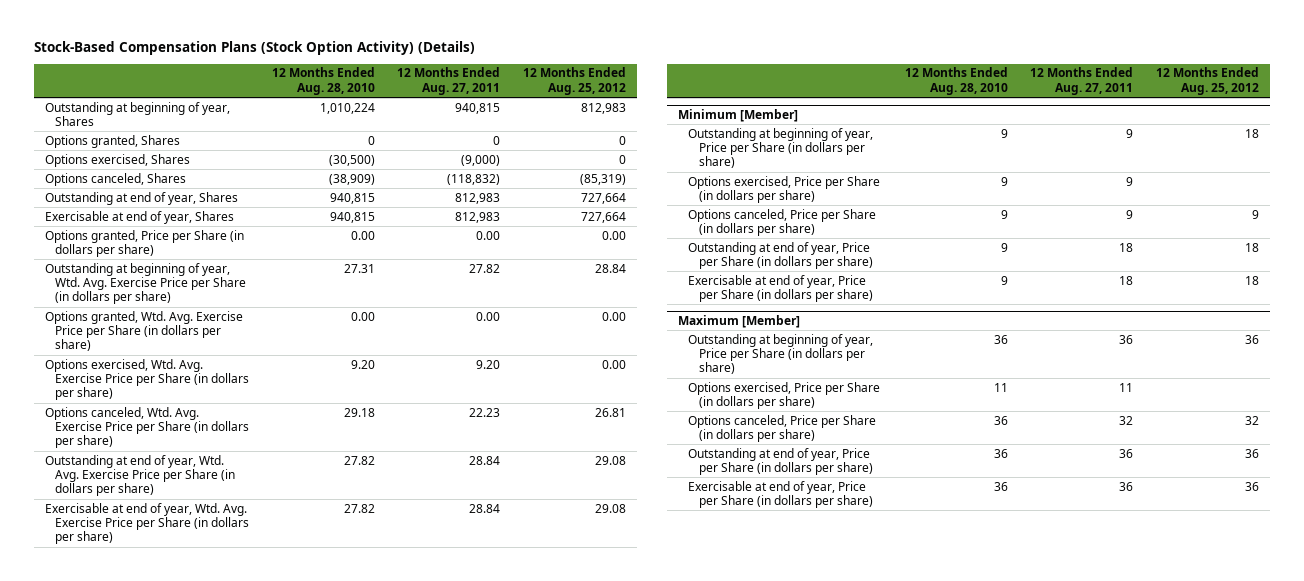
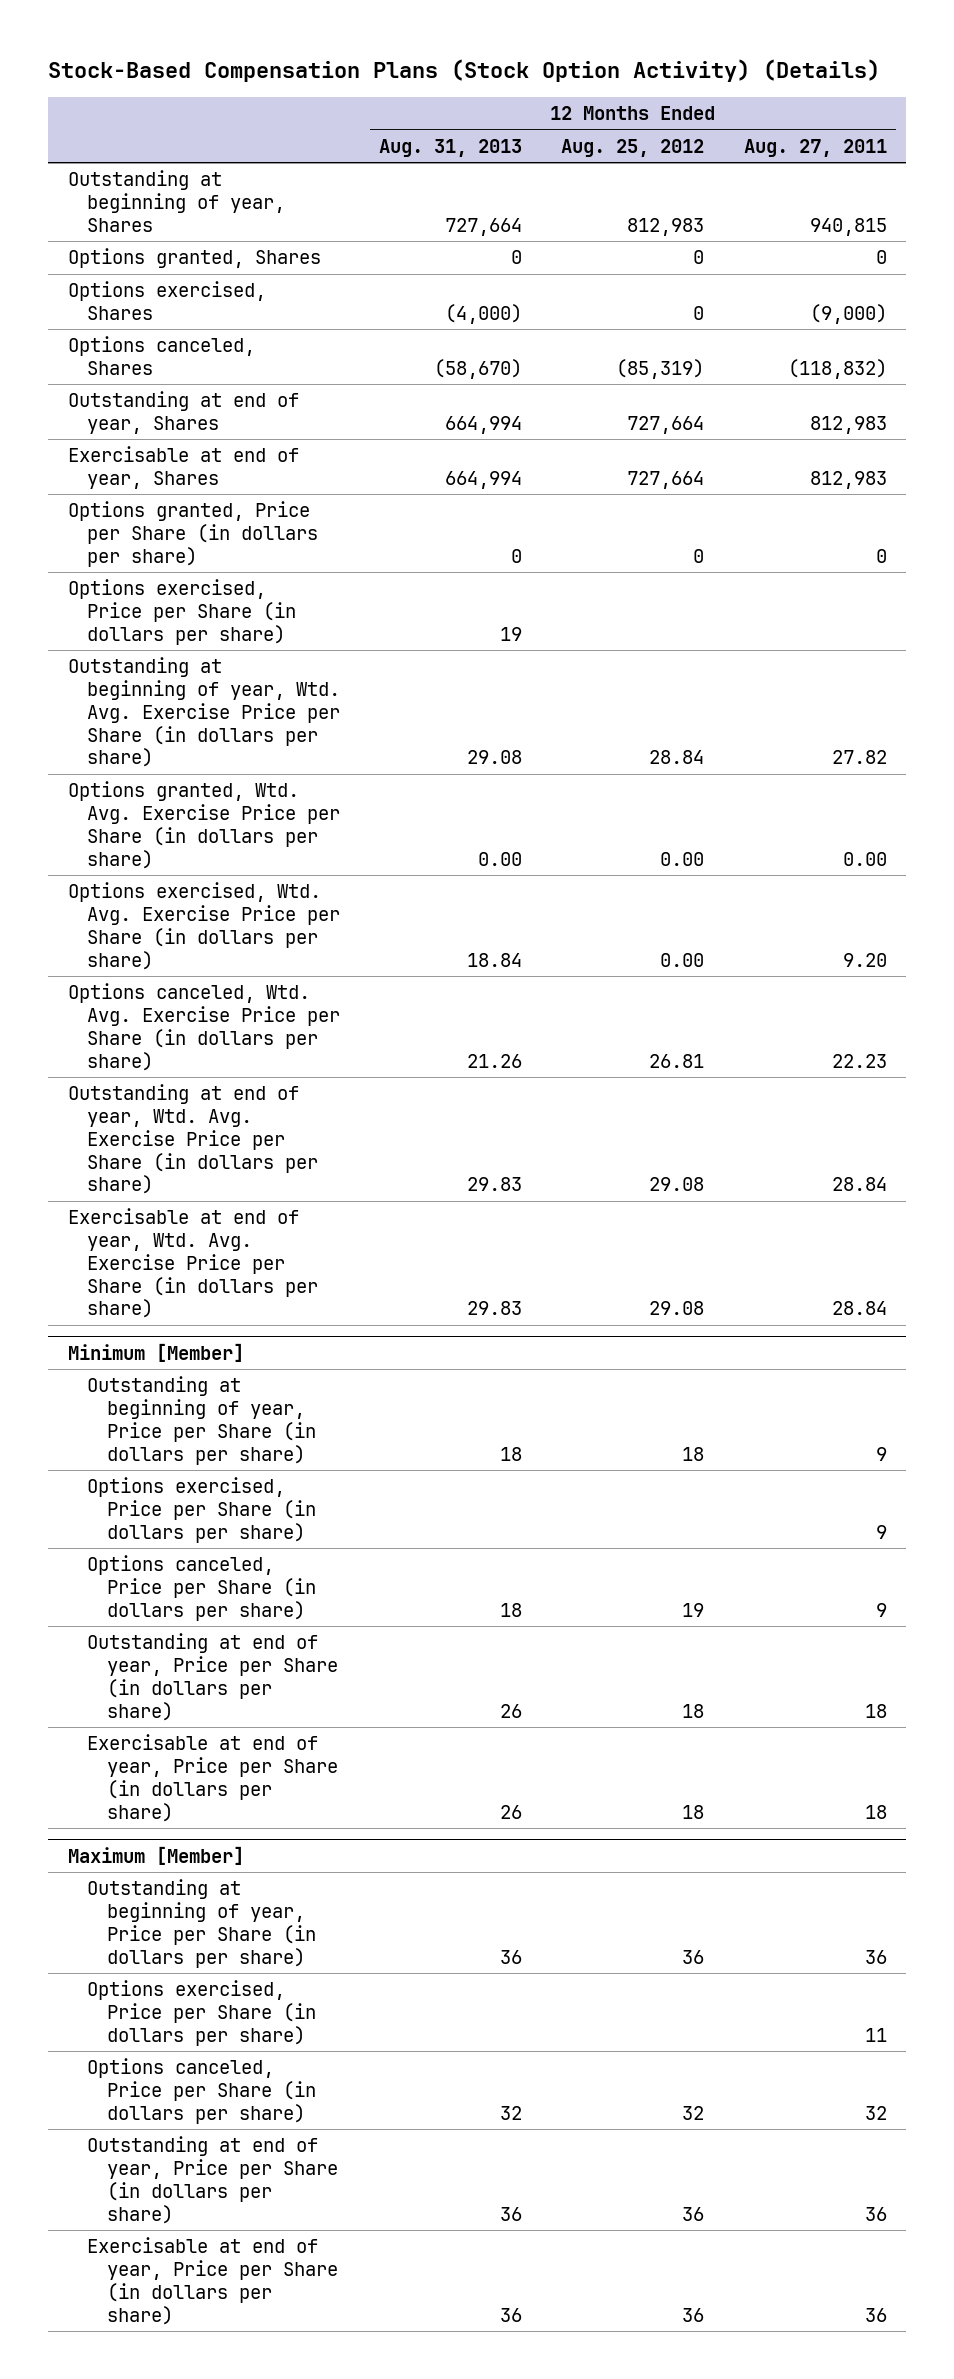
[271,67,375,95] 12 Months Ended Aug. 28, 2010 -> none
none -> [379,138,523,157] Aug. 31, 2013
[476,230,501,240] 0.00 -> [875,548,887,563] 0
[601,230,626,240] 0.00 -> [693,548,705,563] 0
none -> [67,579,297,645] Options exercised, Price per Share (in dollars per share)
[1251,209,1259,219] 9 -> [682,1602,705,1617] 19

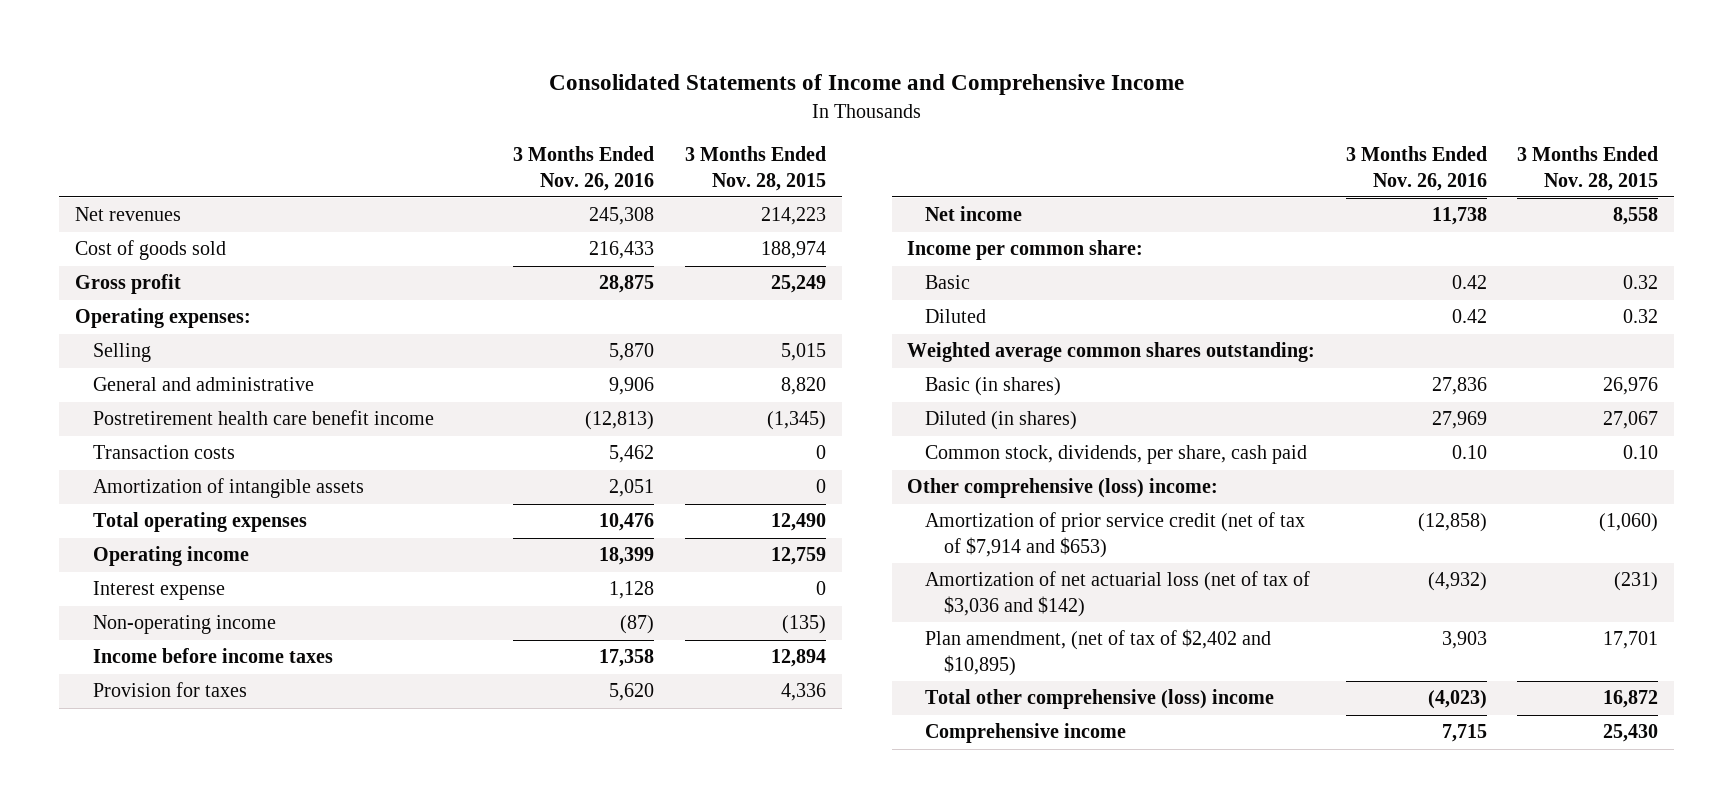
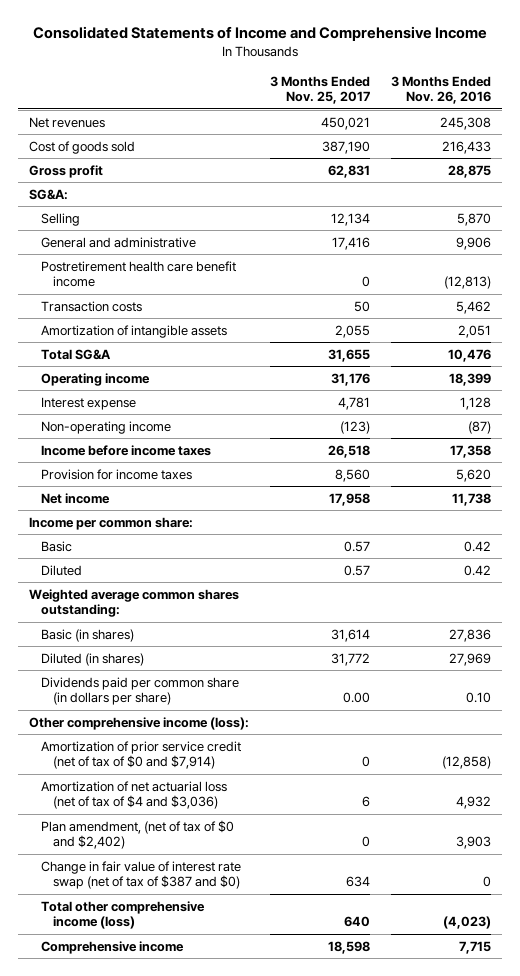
[685,145,827,191] 3 Months Ended Nov. 28, 2015 -> none
none -> [270,75,371,105] 3 Months Ended Nov. 25, 2017
[74,308,251,329] Operating expenses: -> [28,188,68,200] SG&A:
[93,512,308,533] Total operating expenses -> [41,348,112,360] Total SG&A
[93,682,248,698] Provision for taxes -> [41,468,193,480] Provision for income taxes
[925,445,1308,465] Common stock, dividends, per share, cash paid -> [41,676,240,706] Dividends paid per common share (in dollars per share)
[906,478,1218,499] Other comprehensive (loss) income: -> [28,716,249,730] Other comprehensive income (loss):
[925,512,1306,559] Amortization of prior service credit (net of tax of $7,914 and $653) -> [41,740,242,770] Amortization of prior service credit (net of tax of $0 and $7,914)
[925,571,1311,618] Amortization of net actuarial loss (net of tax of $3,036 and $142) -> [41,780,228,810] Amortization of net actuarial loss (net of tax of $4 and $3,036)
[1427,572,1487,592] (4,932) -> [456,796,492,810] 4,932
[925,629,1272,677] Plan amendment, (net of tax of $2,402 and $10,895) -> [41,819,235,850] Plan amendment, (net of tax of $0 and $2,402)
none -> [41,860,242,890] Change in fair value of interest rate swap (net of tax of $387 and $0)
[925,689,1275,710] Total other comprehensive (loss) income -> [41,900,206,930] Total other comprehensive income (loss)

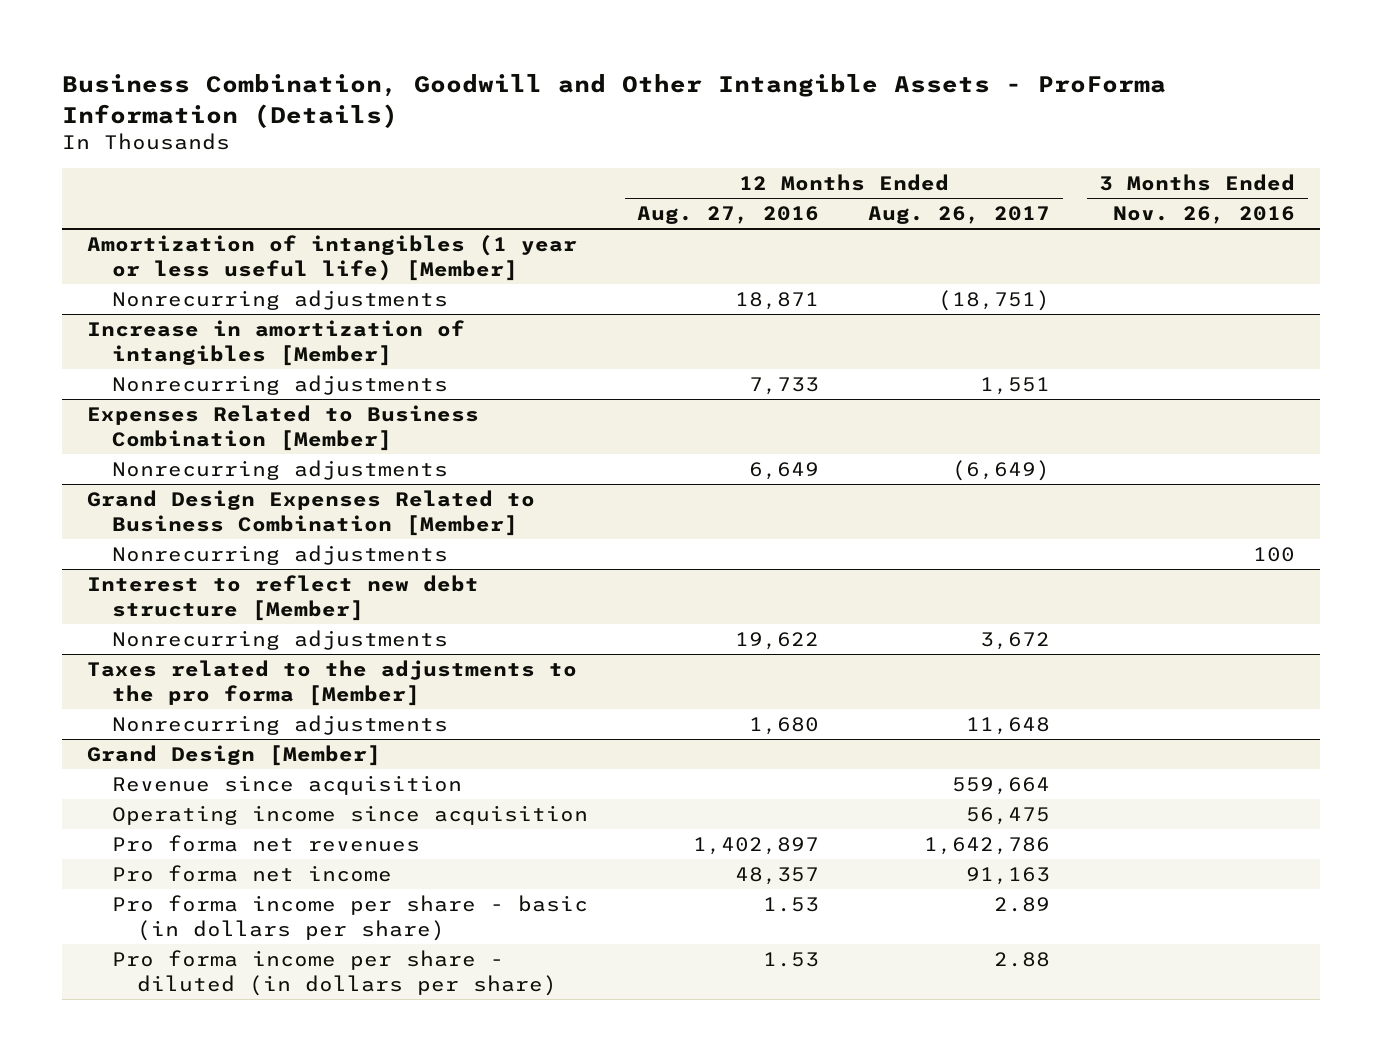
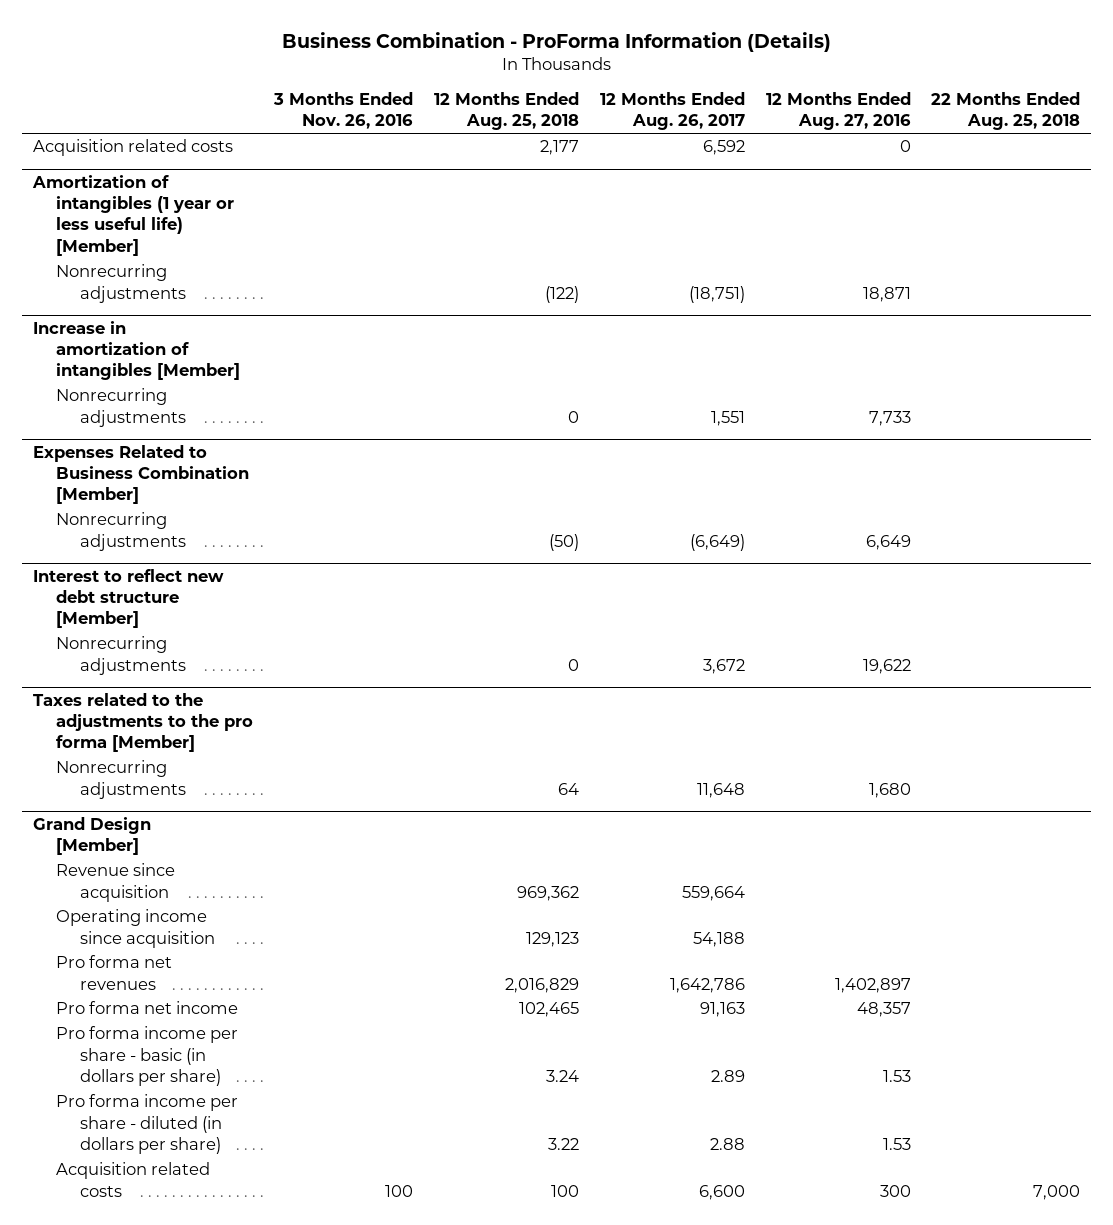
[61,74,1166,128] Business Combination, Goodwill and Other Intangible Assets - ProForma Information (Details) -> [281,31,831,52] Business Combination - ProForma Information (Details)
none -> [434,91,580,131] 12 Months Ended Aug. 25, 2018
none -> [931,91,1081,131] 22 Months Ended Aug. 25, 2018
none -> [32,139,233,157] Acquisition related costs
[86,489,535,537] Grand Design Expenses Related to Business Combination [Member] -> none
[111,544,448,565] Nonrecurring adjustments -> none
[966,806,1051,825] 56,475 -> [692,931,745,947] 54,188
none -> [56,1162,211,1197] Acquisition related costs

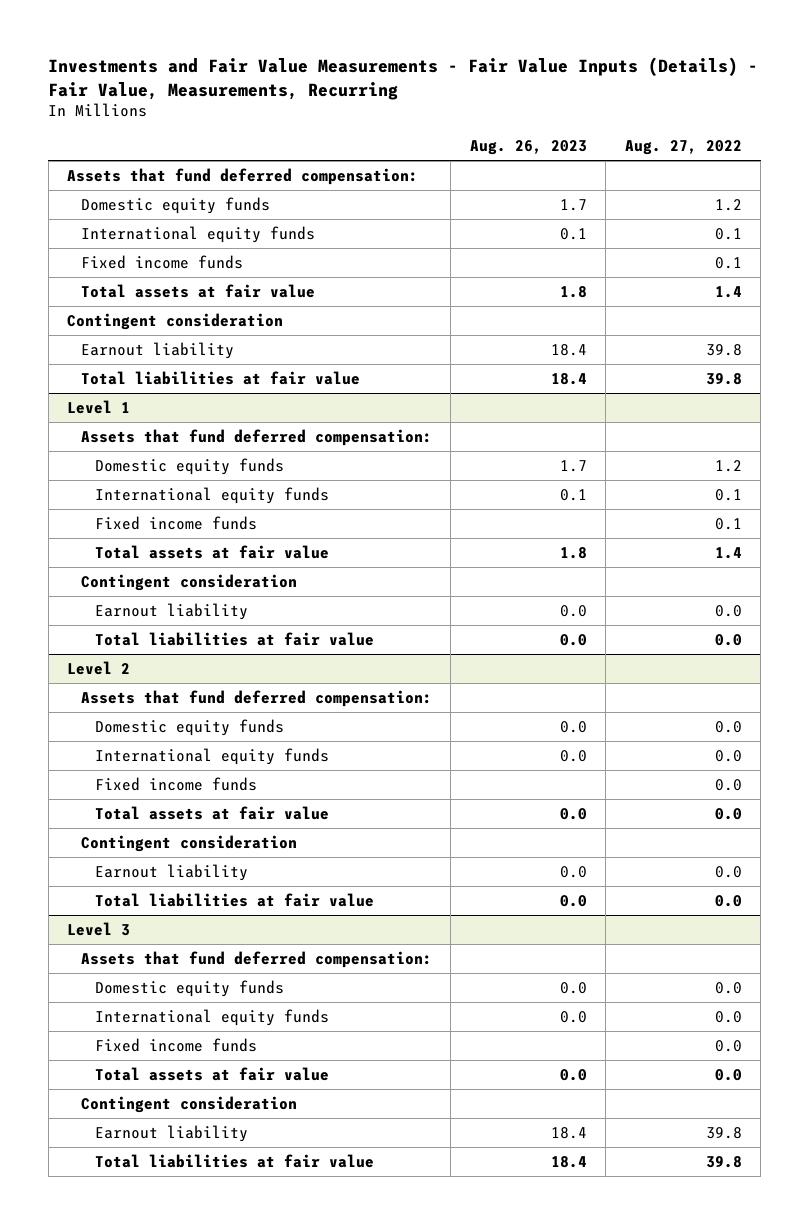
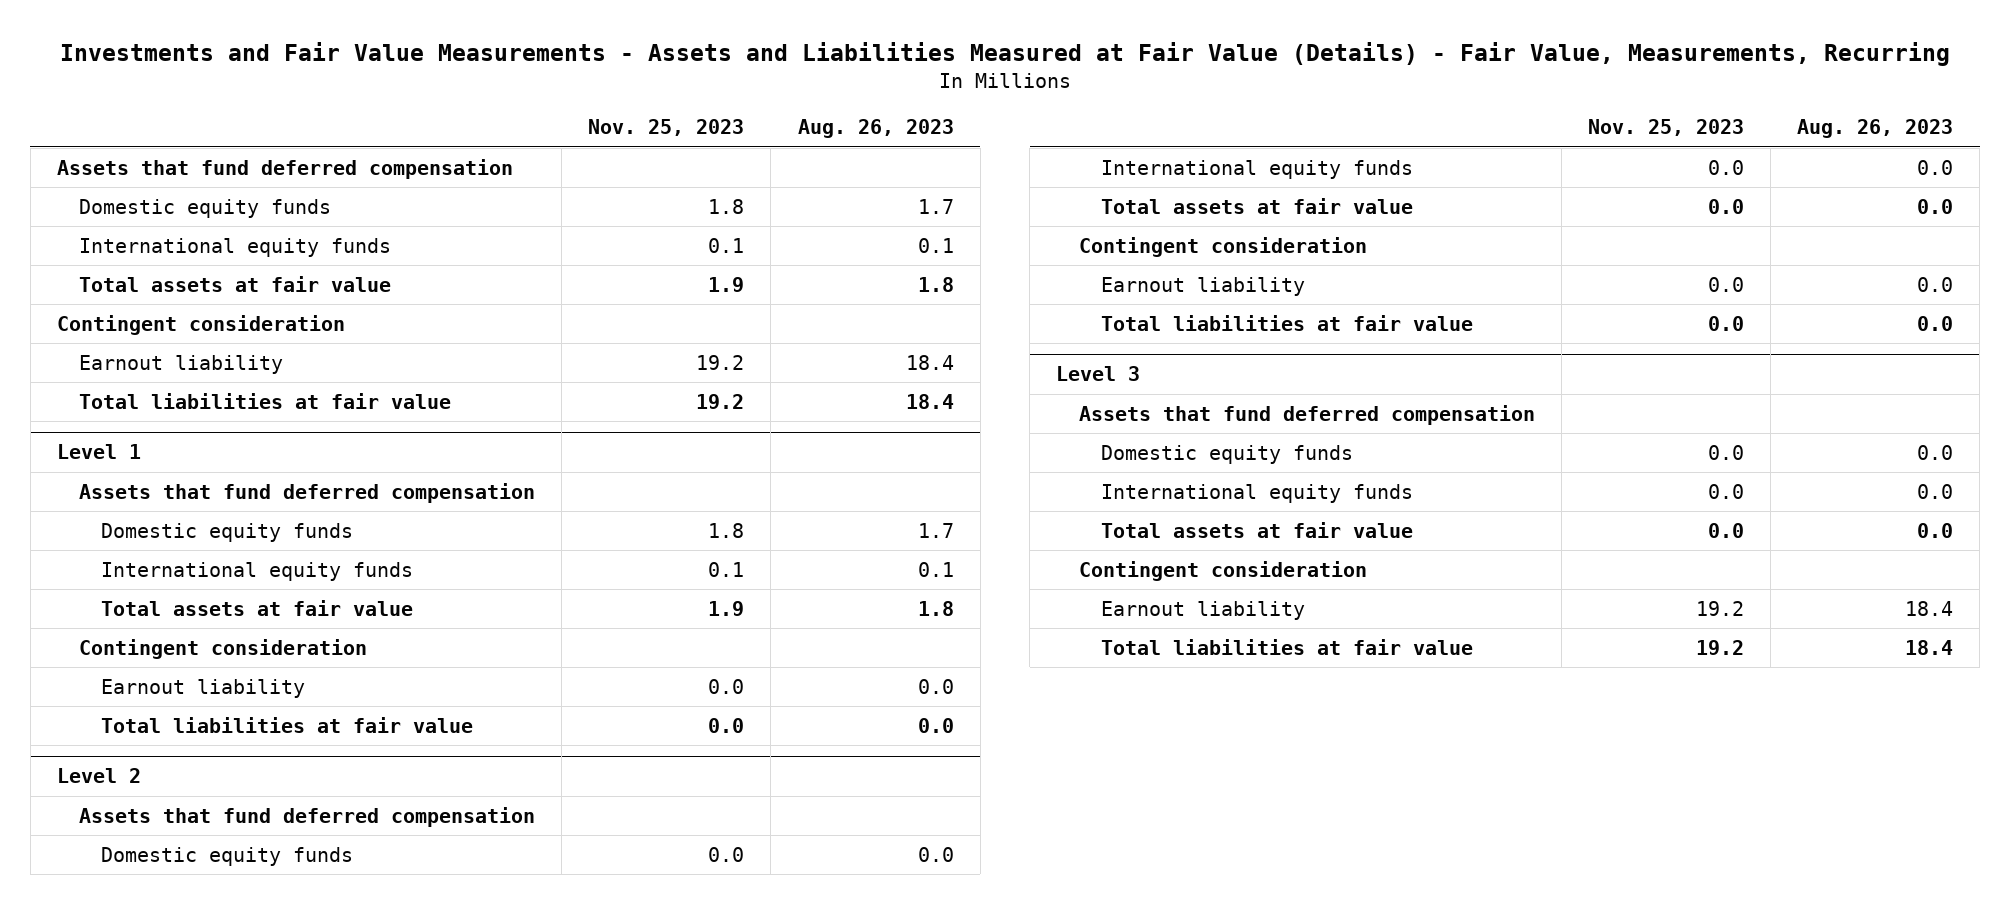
[48,57,759,100] Investments and Fair Value Measurements - Fair Value Inputs (Details) - Fair Value, Measurements, Recurring -> [60,41,1951,66] Investments and Fair Value Measurements - Assets and Liabilities Measured at Fair Value (Details) - Fair Value, Measurements, Recurring
[624,140,742,156] Aug. 27, 2022 -> none
none -> [588,119,745,137] Nov. 25, 2023
[67,167,419,185] Assets that fund deferred compensation: -> [56,158,513,179] Assets that fund deferred compensation
[80,254,243,269] Fixed income funds -> none
[80,428,432,446] Assets that fund deferred compensation: -> [78,482,535,503] Assets that fund deferred compensation
[94,515,257,530] Fixed income funds -> none
[80,689,432,707] Assets that fund deferred compensation: -> [78,806,535,827] Assets that fund deferred compensation
[94,776,257,791] Fixed income funds -> none
[80,950,432,968] Assets that fund deferred compensation: -> [1078,404,1535,425] Assets that fund deferred compensation
[94,1037,257,1052] Fixed income funds -> none

